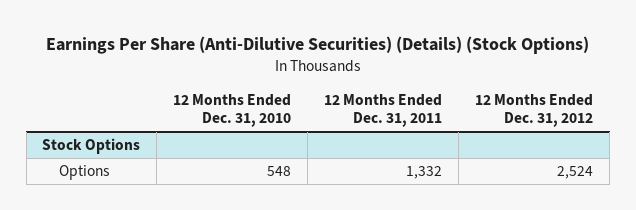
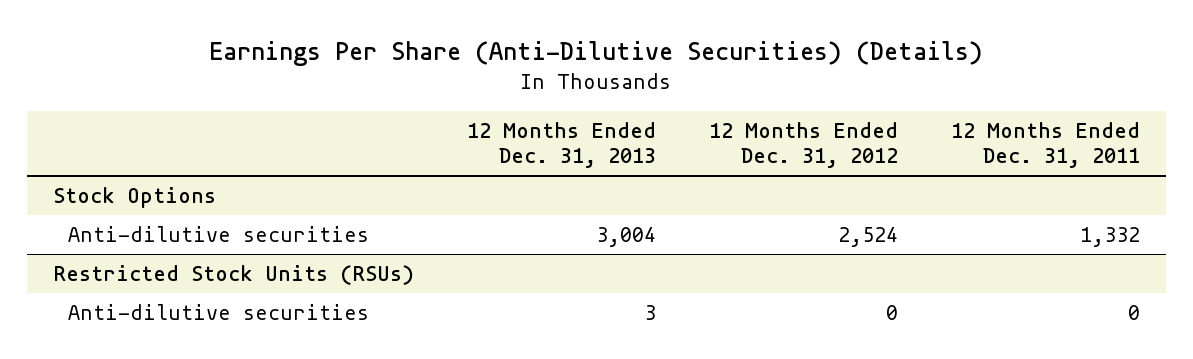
[45,36,589,55] Earnings Per Share (Anti-Dilutive Securities) (Details) (Stock Options) -> [209,41,984,67] Earnings Per Share (Anti-Dilutive Securities) (Details)
[173,93,292,128] 12 Months Ended Dec. 31, 2010 -> none
none -> [466,121,656,169] 12 Months Ended Dec. 31, 2013
[58,165,110,181] Options -> [68,225,370,242] Anti-dilutive securities
none -> [53,264,415,285] Restricted Stock Units (RSUs)
none -> [68,303,370,320] Anti-dilutive securities

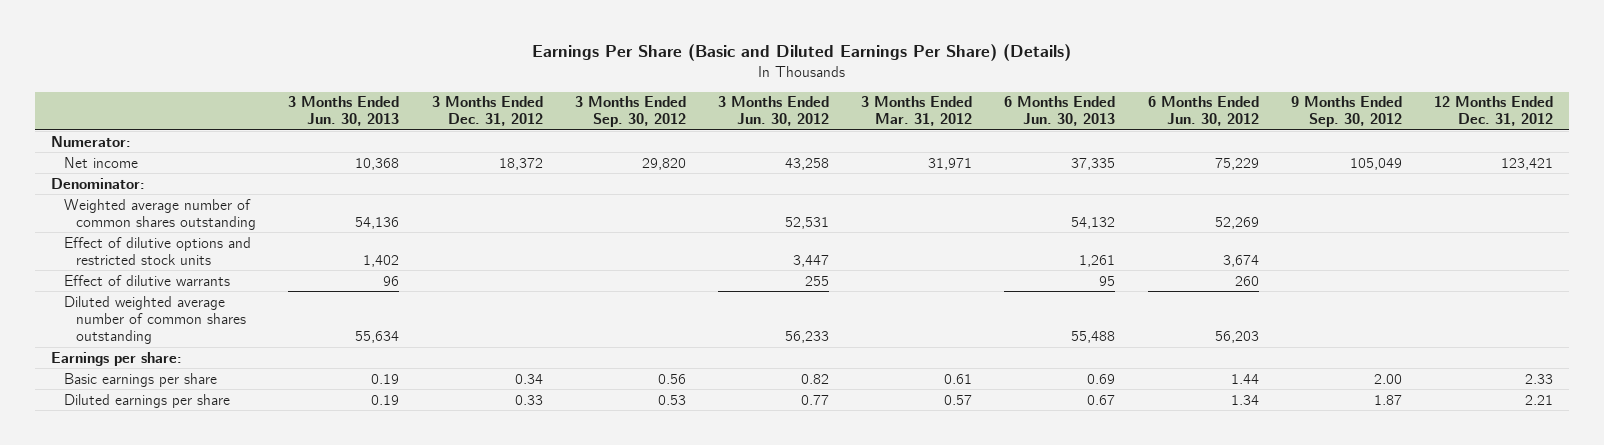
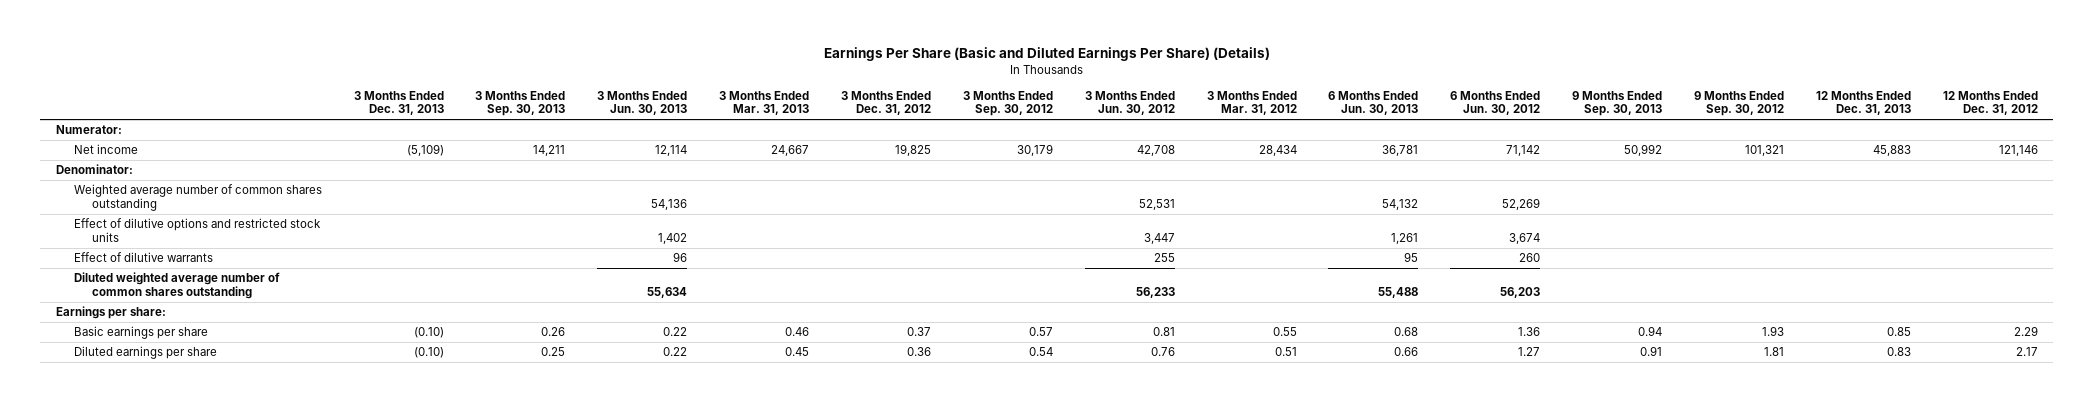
none -> [353,90,444,116] 3 Months Ended Dec. 31, 2013
none -> [475,90,566,117] 3 Months Ended Sep. 30, 2013
none -> [719,90,810,116] 3 Months Ended Mar. 31, 2013
none -> [1572,90,1663,117] 9 Months Ended Sep. 30, 2013
none -> [1815,90,1911,116] 12 Months Ended Dec. 31, 2013
[355,157,400,170] 10,368 -> [655,145,688,157] 12,114
[498,157,543,170] 18,372 -> [895,144,932,157] 19,825
[641,157,686,170] 29,820 -> [1016,144,1053,157] 30,179
[784,157,829,170] 43,258 -> [1136,145,1175,157] 42,708
[928,157,973,170] 31,971 -> [1258,145,1297,157] 28,434
[1071,157,1116,170] 37,335 -> [1382,145,1419,157] 36,781
[1214,157,1259,170] 75,229 -> [1506,145,1541,157] 71,142
[1349,157,1402,170] 105,049 -> [1744,145,1784,157] 101,321
[1500,157,1553,170] 123,421 -> [1998,145,2038,157] 121,146
[371,373,400,384] 0.19 -> [663,327,688,337] 0.22
[514,373,543,384] 0.34 -> [907,327,932,337] 0.37
[657,373,686,384] 0.56 -> [1028,327,1053,337] 0.57
[800,373,829,384] 0.82 -> [1152,327,1175,337] 0.81
[944,373,973,384] 0.61 -> [1272,327,1297,337] 0.55
[1087,373,1116,384] 0.69 -> [1394,327,1419,337] 0.68
[1230,373,1259,384] 1.44 -> [1518,327,1541,337] 1.36
[1373,373,1402,384] 2.00 -> [1761,326,1784,337] 1.93
[1524,373,1553,384] 2.33 -> [2013,326,2038,337] 2.29
[371,394,400,405] 0.19 -> [663,347,688,357] 0.22
[514,394,543,405] 0.33 -> [907,347,932,357] 0.36
[657,394,686,405] 0.53 -> [1028,347,1053,357] 0.54
[800,394,829,405] 0.77 -> [1150,347,1175,357] 0.76
[944,394,973,405] 0.57 -> [1274,347,1297,357] 0.51
[1087,394,1116,405] 0.67 -> [1394,347,1419,357] 0.66
[1230,394,1259,405] 1.34 -> [1518,347,1541,357] 1.27
[1373,394,1402,405] 1.87 -> [1763,347,1784,357] 1.81
[1524,394,1553,405] 2.21 -> [2015,347,2038,357] 2.17

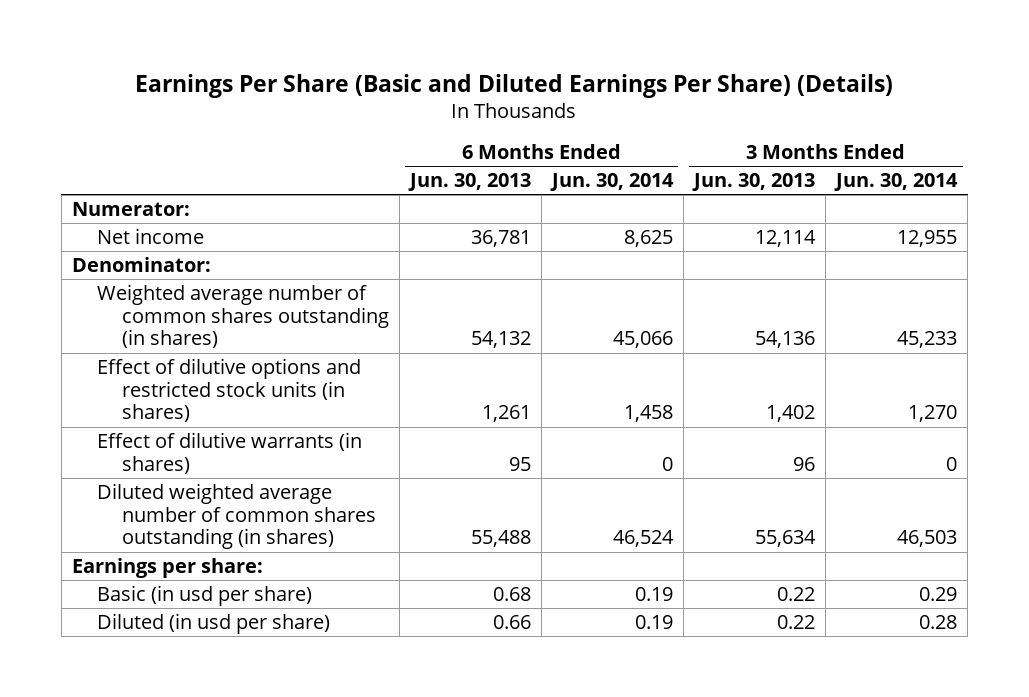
[353,90,444,116] 3 Months Ended Dec. 31, 2013 -> none
[475,90,566,117] 3 Months Ended Sep. 30, 2013 -> none
[719,90,810,116] 3 Months Ended Mar. 31, 2013 -> none
[841,90,932,116] 3 Months Ended Dec. 31, 2012 -> none
[962,90,1053,117] 3 Months Ended Sep. 30, 2012 -> none
[1084,90,1175,116] 3 Months Ended Jun. 30, 2012 -> none
[1206,90,1297,116] 3 Months Ended Mar. 31, 2012 -> none
[1450,90,1541,116] 6 Months Ended Jun. 30, 2012 -> none
[1572,90,1663,117] 9 Months Ended Sep. 30, 2013 -> none
[1693,90,1784,117] 9 Months Ended Sep. 30, 2012 -> none
[1815,90,1911,116] 12 Months Ended Dec. 31, 2013 -> none
[1942,90,2038,116] 12 Months Ended Dec. 31, 2012 -> none
none -> [550,173,675,192] Jun. 30, 2014
none -> [834,173,959,192] Jun. 30, 2014
[73,184,322,211] Weighted average number of common shares outstanding -> [96,284,389,349] Weighted average number of common shares outstanding (in shares)
[73,218,321,242] Effect of dilutive options and restricted stock units -> [96,358,361,423] Effect of dilutive options and restricted stock units (in shares)
[73,252,213,263] Effect of dilutive warrants -> [96,432,362,474] Effect of dilutive warrants (in shares)
[73,272,280,299] Diluted weighted average number of common shares outstanding -> [96,483,376,550] Diluted weighted average number of common shares outstanding (in shares)
[73,326,208,340] Basic earnings per share -> [96,585,312,607] Basic (in usd per share)
[73,346,217,360] Diluted earnings per share -> [96,613,330,635] Diluted (in usd per share)

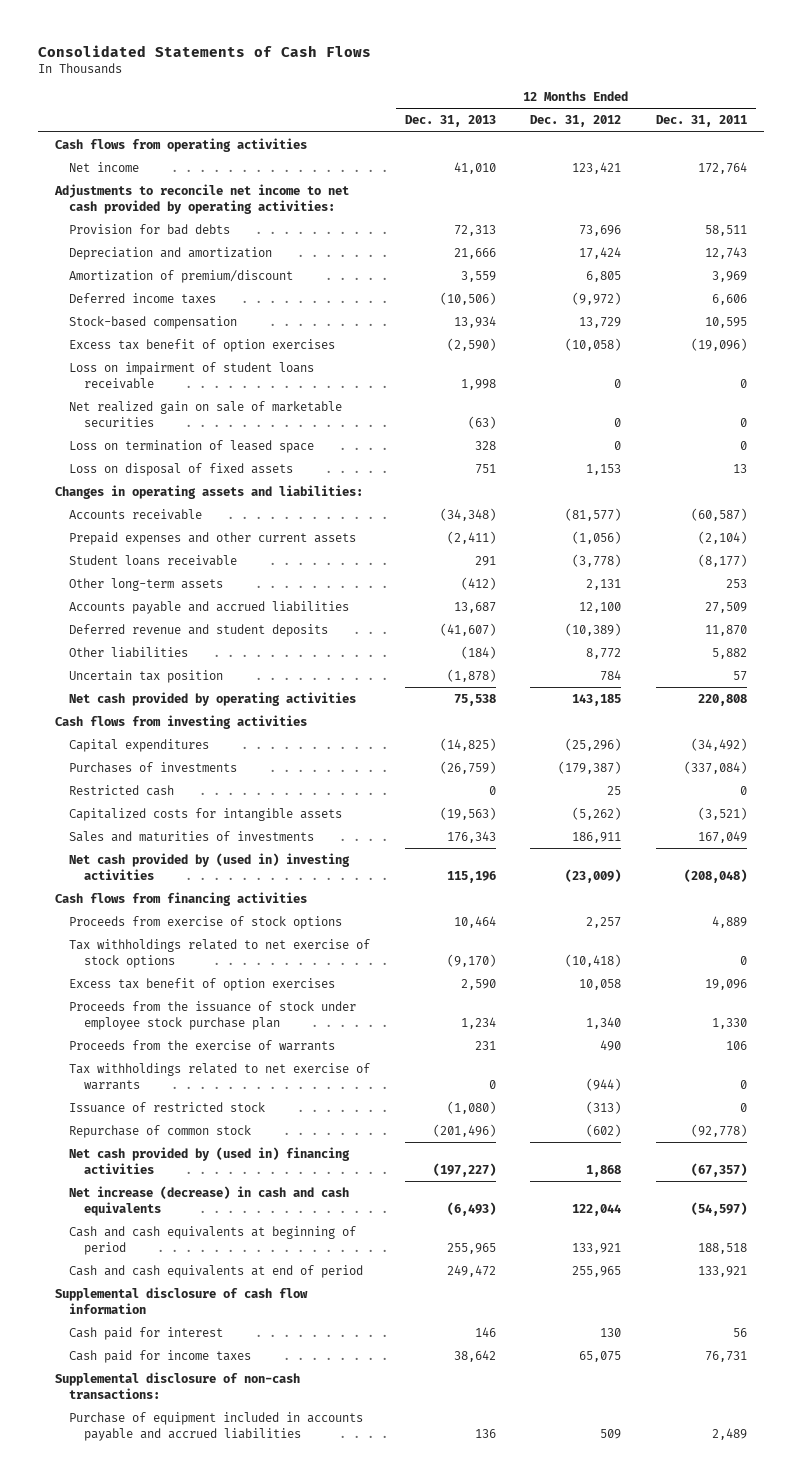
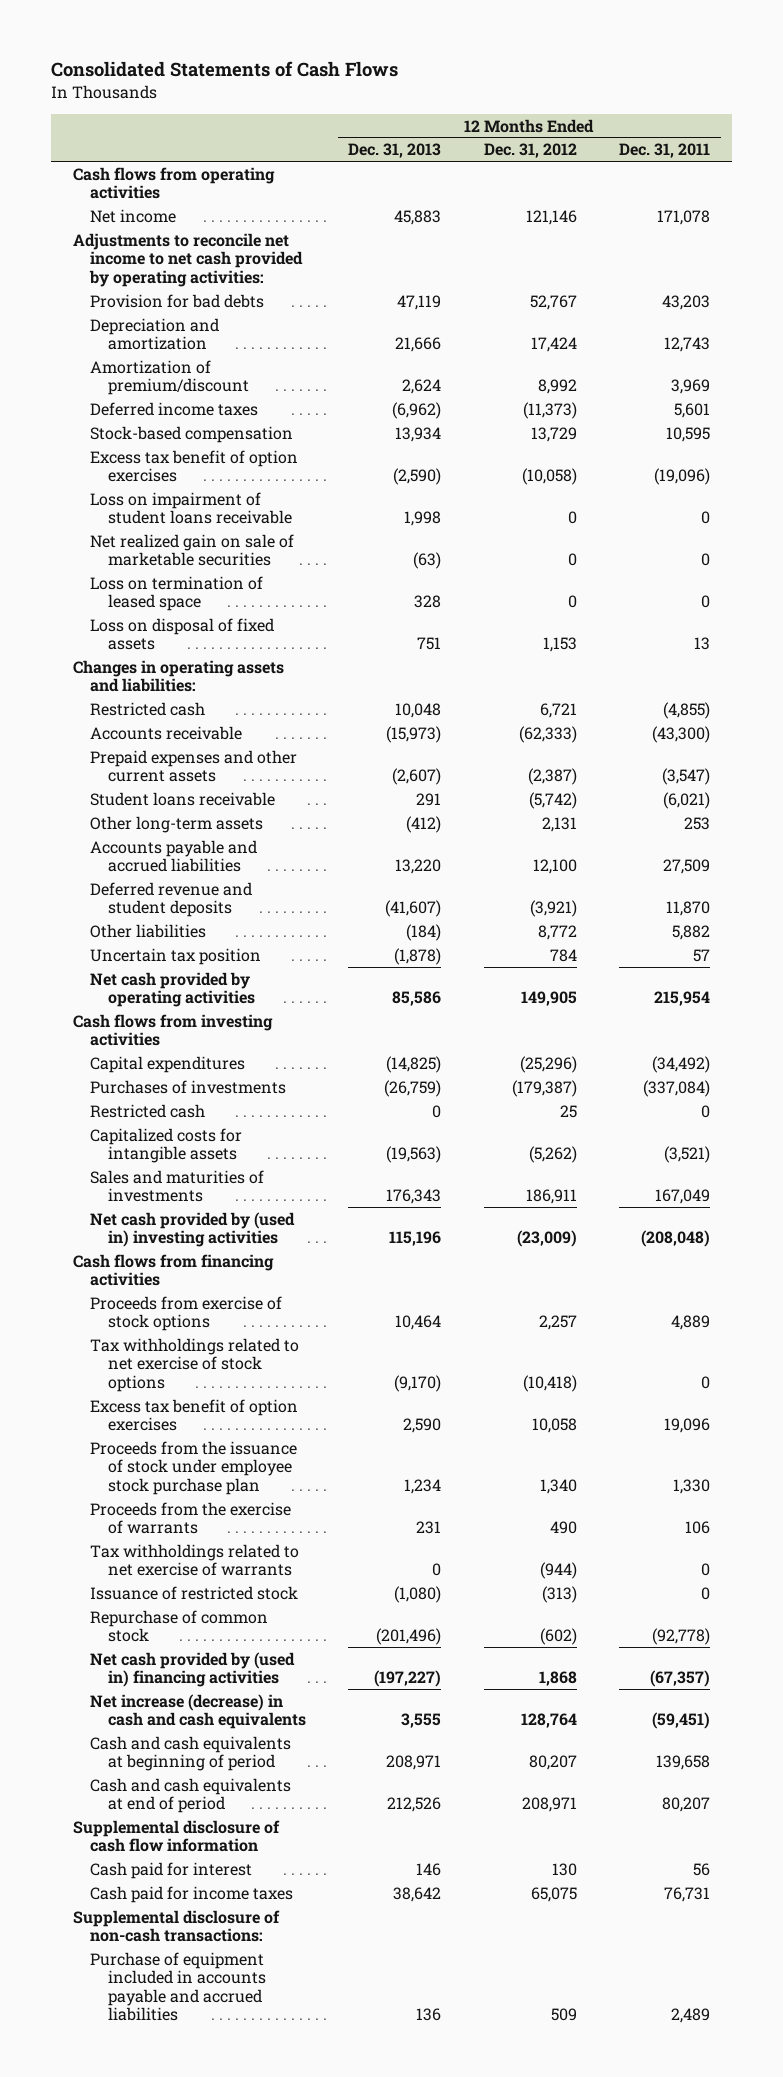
[453,161,496,174] 41,010 -> [394,209,442,225] 45,883
[572,161,622,174] 123,421 -> [525,209,577,225] 121,146
[698,161,748,174] 172,764 -> [657,209,711,225] 171,078
[453,224,496,236] 72,313 -> [397,294,442,310] 47,119
[579,224,622,236] 73,696 -> [529,294,577,310] 52,767
[705,224,748,236] 58,511 -> [662,294,711,310] 43,203
[460,270,496,282] 3,559 -> [402,379,442,395] 2,624
[586,270,622,282] 6,805 -> [537,379,577,395] 8,992
[439,291,496,305] (10,506) -> [392,401,442,419] (6,962)
[572,291,622,305] (9,972) -> [522,401,577,419] (11,373)
[712,293,748,305] 6,606 -> [674,402,711,418] 5,601
none -> [90,701,206,716] Restricted cash
[439,507,496,521] (34,348) -> [386,725,442,743] (15,973)
[565,507,622,521] (81,577) -> [518,725,577,743] (62,333)
[691,507,748,521] (60,587) -> [652,725,711,743] (43,300)
[446,530,496,544] (2,411) -> [392,768,442,786] (2,607)
[572,530,622,544] (1,056) -> [527,768,577,786] (2,387)
[698,530,748,544] (2,104) -> [662,768,711,786] (3,547)
[572,553,622,567] (3,778) -> [528,791,577,809] (5,742)
[698,553,748,567] (8,177) -> [663,791,711,809] (6,021)
[453,601,496,613] 13,687 -> [395,859,442,875] 13,220
[565,622,622,636] (10,389) -> [529,900,577,918] (3,921)
[453,693,496,706] 75,538 -> [392,991,442,1007] 85,586
[572,693,622,706] 143,185 -> [520,991,577,1007] 149,905
[698,693,748,706] 220,808 -> [654,991,711,1007] 215,954
[446,1201,496,1216] (6,493) -> [401,1713,442,1729] 3,555
[572,1203,622,1216] 122,044 -> [520,1713,577,1729] 128,764
[691,1201,748,1216] (54,597) -> [652,1712,711,1730] (59,451)
[446,1242,496,1254] 255,965 -> [386,1755,442,1771] 208,971
[572,1242,622,1254] 133,921 -> [528,1755,577,1771] 80,207
[698,1242,748,1254] 188,518 -> [656,1755,711,1771] 139,658
[446,1264,496,1277] 249,472 -> [387,1797,442,1813] 212,526
[572,1265,622,1277] 255,965 -> [521,1797,577,1813] 208,971
[698,1265,748,1277] 133,921 -> [662,1797,711,1813] 80,207

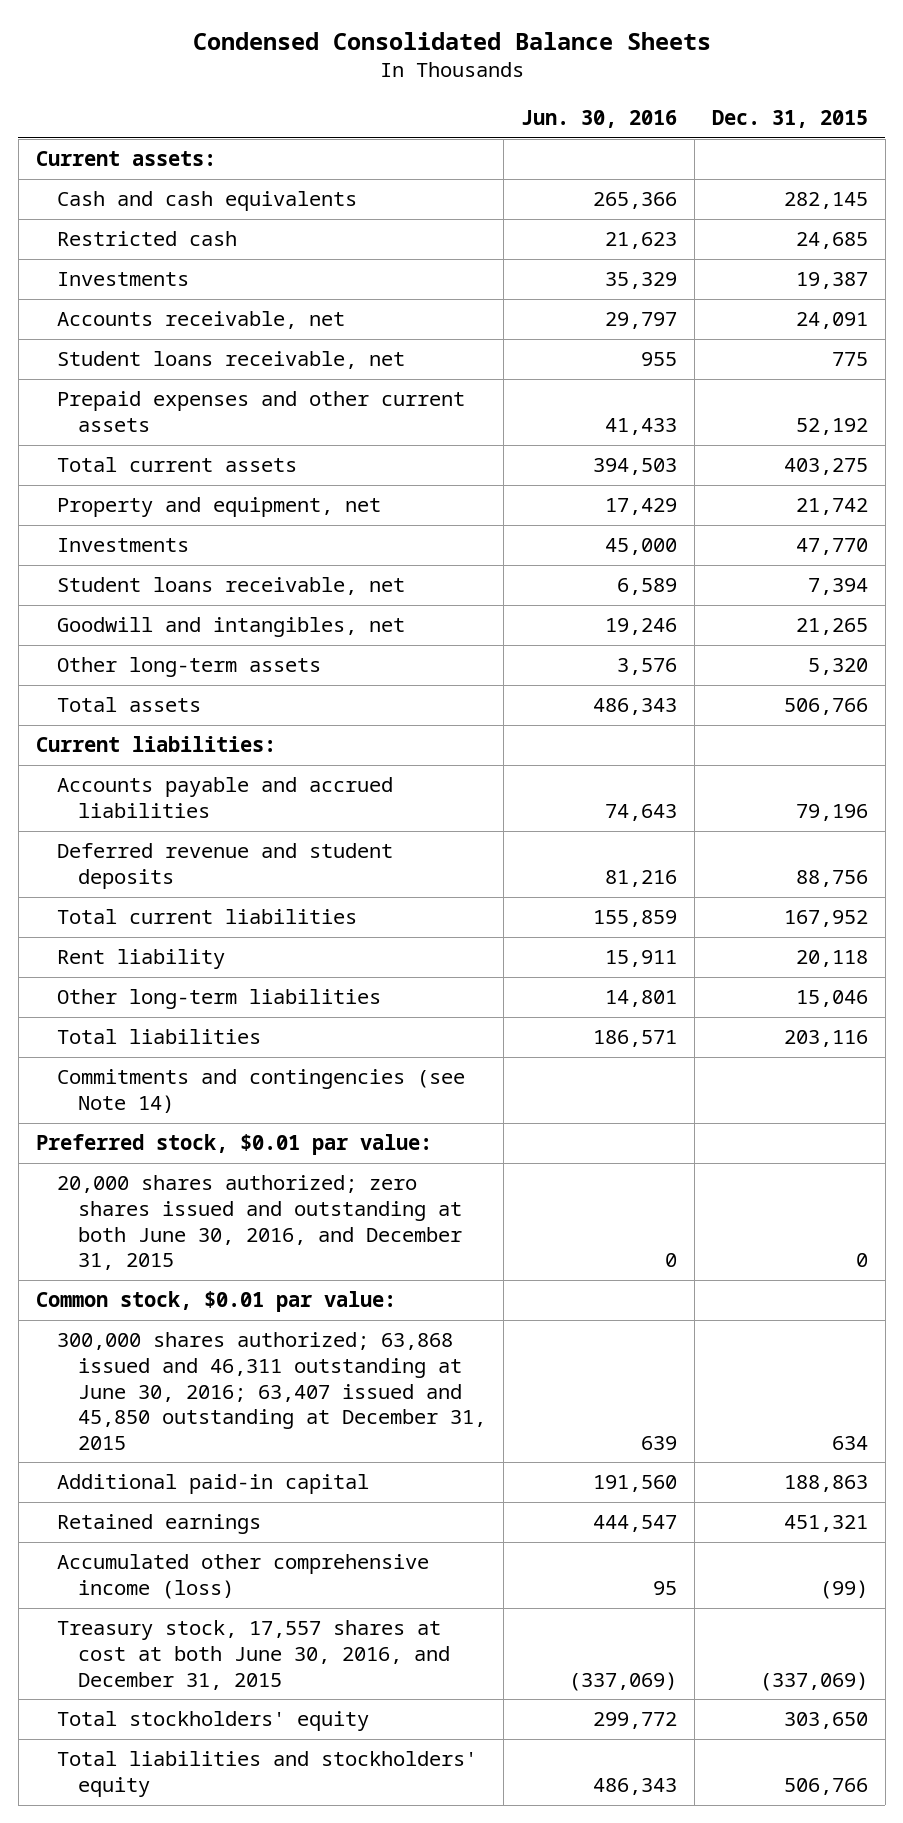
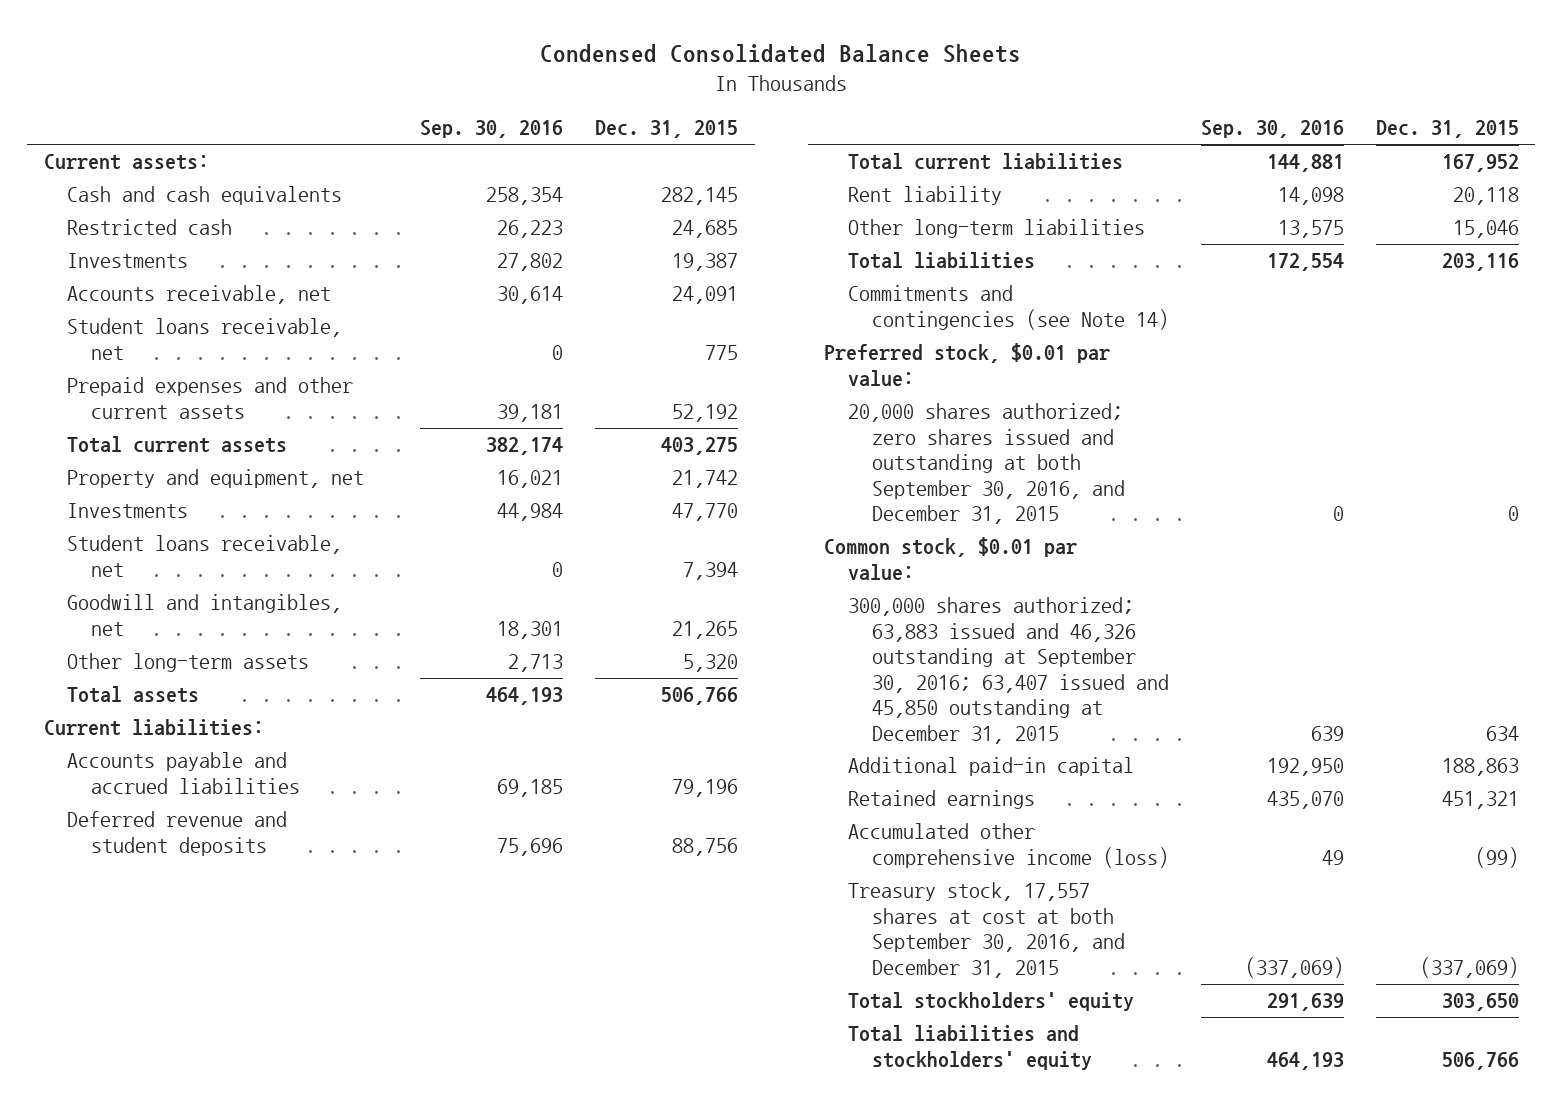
[520,110,677,129] Jun. 30, 2016 -> none
none -> [420,120,564,139] Sep. 30, 2016
[56,1175,463,1271] 20,000 shares authorized; zero shares issued and outstanding at both June 30, 2016, and December 31, 2015 -> [847,403,1125,525] 20,000 shares authorized; zero shares issued and outstanding at both September 30, 2016, and December 31, 2015
[56,1332,487,1450] 300,000 shares authorized; 63,868 issued and 46,311 outstanding at June 30, 2016; 63,407 issued and 45,850 outstanding at December 31, 2015 -> [847,597,1169,744] 300,000 shares authorized; 63,883 issued and 46,326 outstanding at September 30, 2016; 63,407 issued and 45,850 outstanding at December 31, 2015
[56,1620,451,1690] Treasury stock, 17,557 shares at cost at both June 30, 2016, and December 31, 2015 -> [847,882,1125,978] Treasury stock, 17,557 shares at cost at both September 30, 2016, and December 31, 2015

